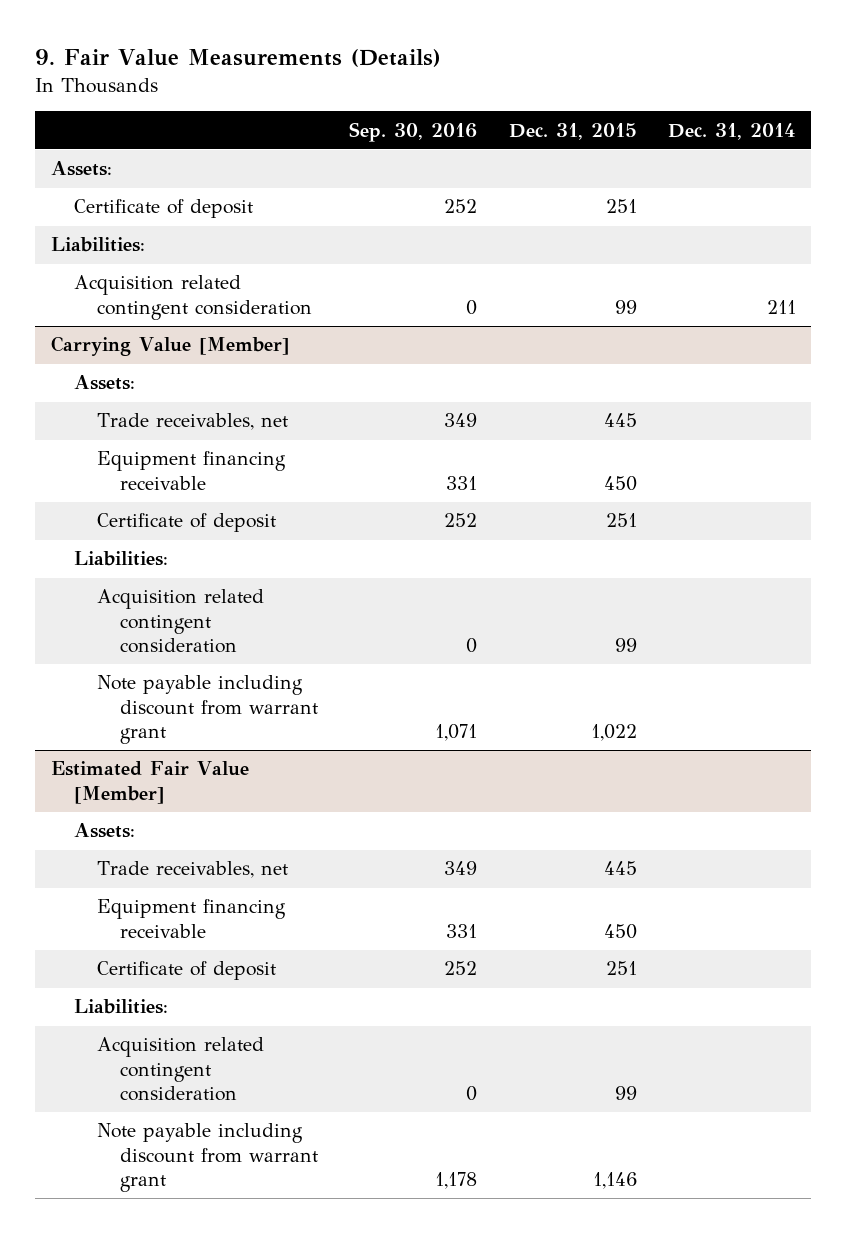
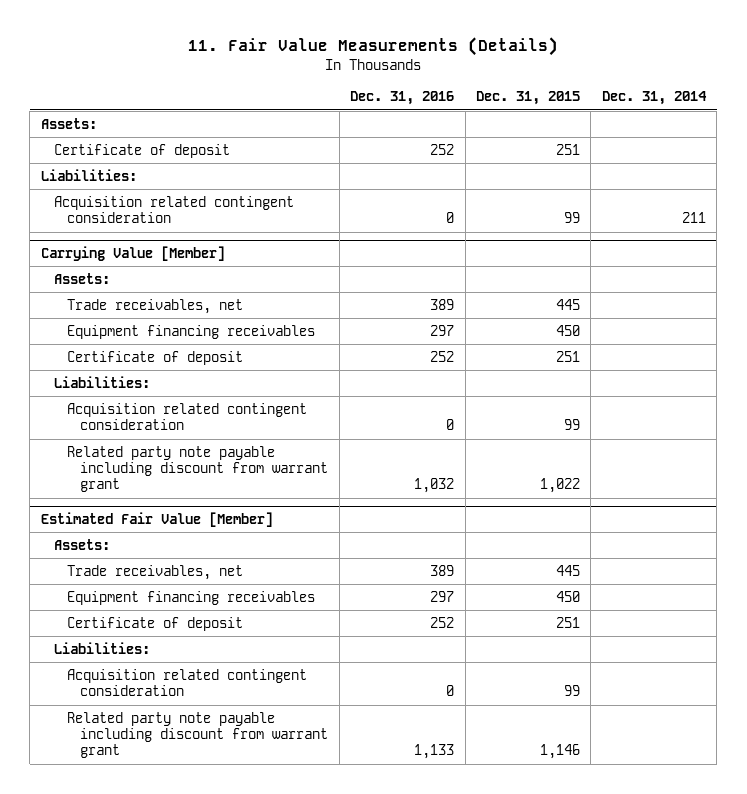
[35,49,442,68] 9. Fair Value Measurements (Details) -> [188,37,559,57] 11. Fair Value Measurements (Details)
[349,121,478,142] Sep. 30, 2016 -> none
none -> [350,91,455,106] Dec. 31, 2016
[97,451,287,490] Equipment financing receivable -> [67,324,316,339] Equipment financing receivables
[97,675,319,745] Note payable including discount from warrant grant -> [67,445,329,493] Related party note payable including discount from warrant grant
[97,899,287,938] Equipment financing receivable -> [67,590,316,605] Equipment financing receivables
[97,1123,319,1193] Note payable including discount from warrant grant -> [67,711,329,759] Related party note payable including discount from warrant grant

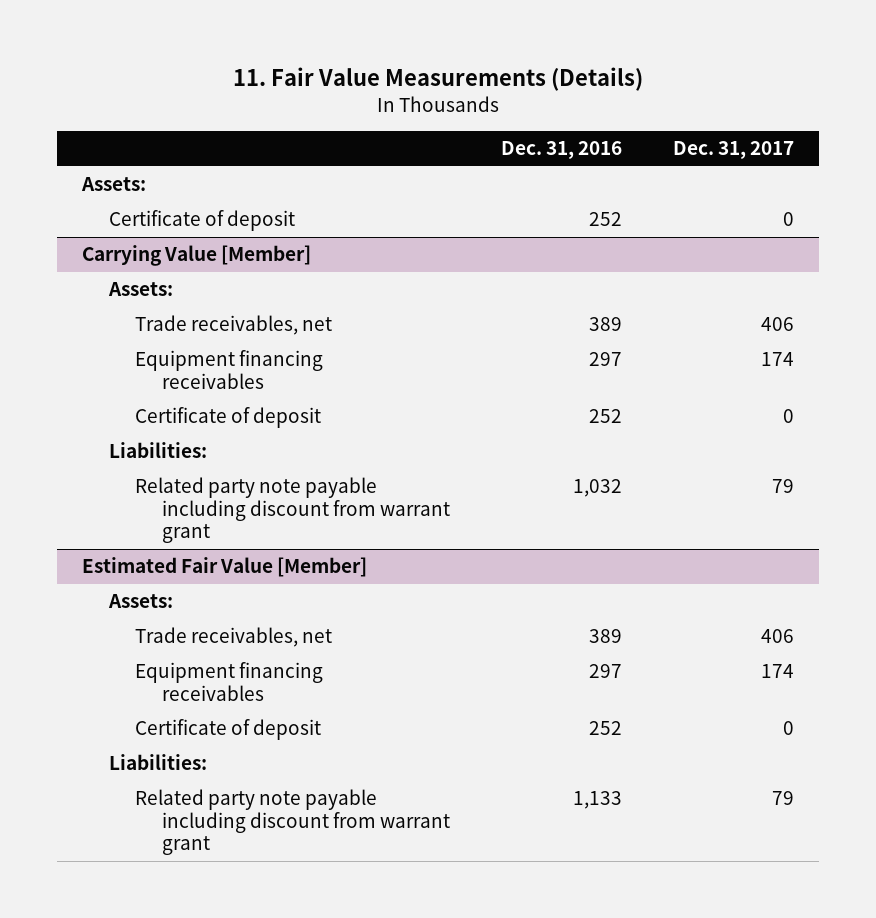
[476,91,581,106] Dec. 31, 2015 -> none
[601,91,707,106] Dec. 31, 2014 -> none
none -> [672,141,794,160] Dec. 31, 2017
[40,168,137,181] Liabilities: -> none
[53,195,294,224] Acquisition related contingent consideration -> none
[67,402,308,431] Acquisition related contingent consideration -> none
[67,668,308,697] Acquisition related contingent consideration -> none

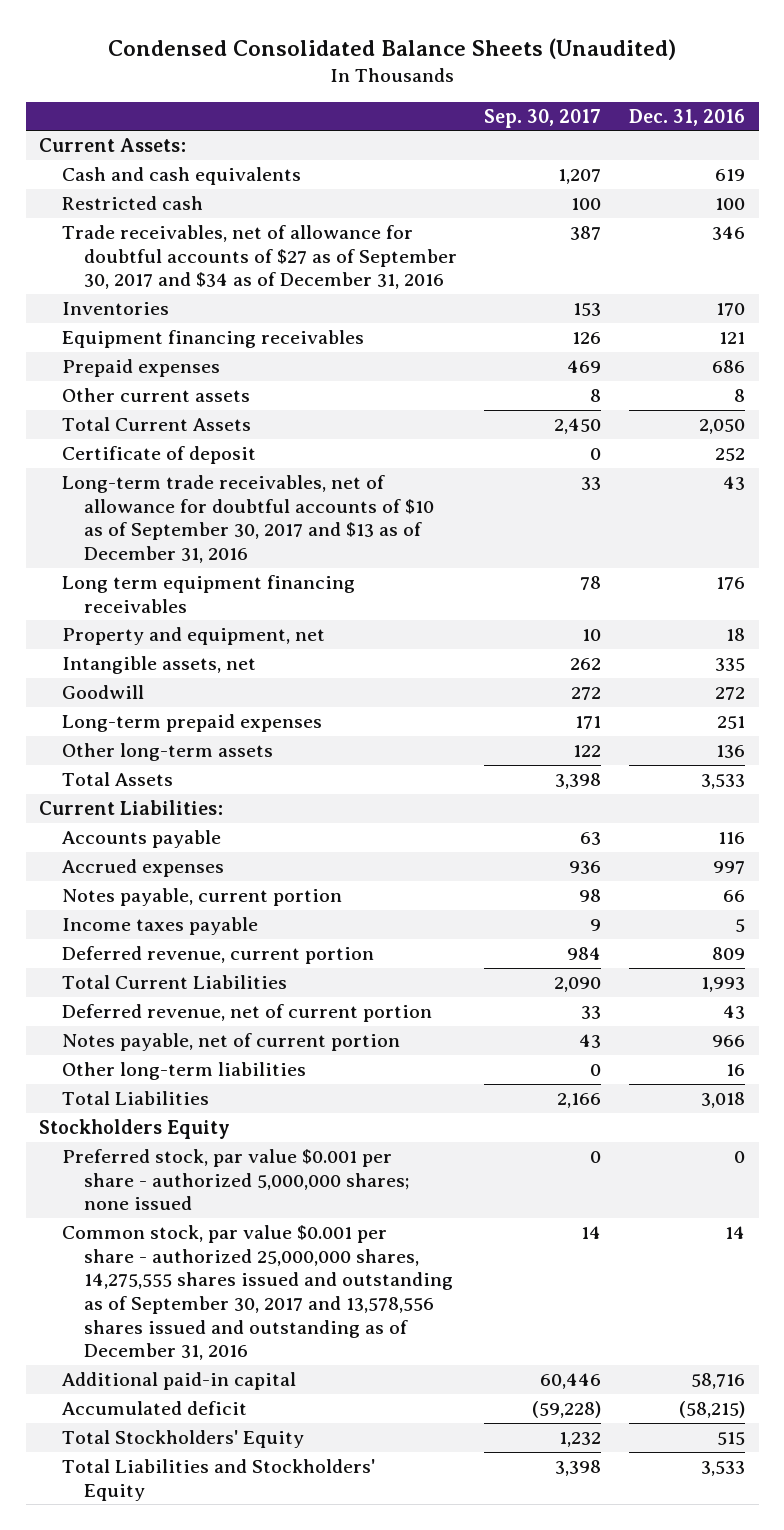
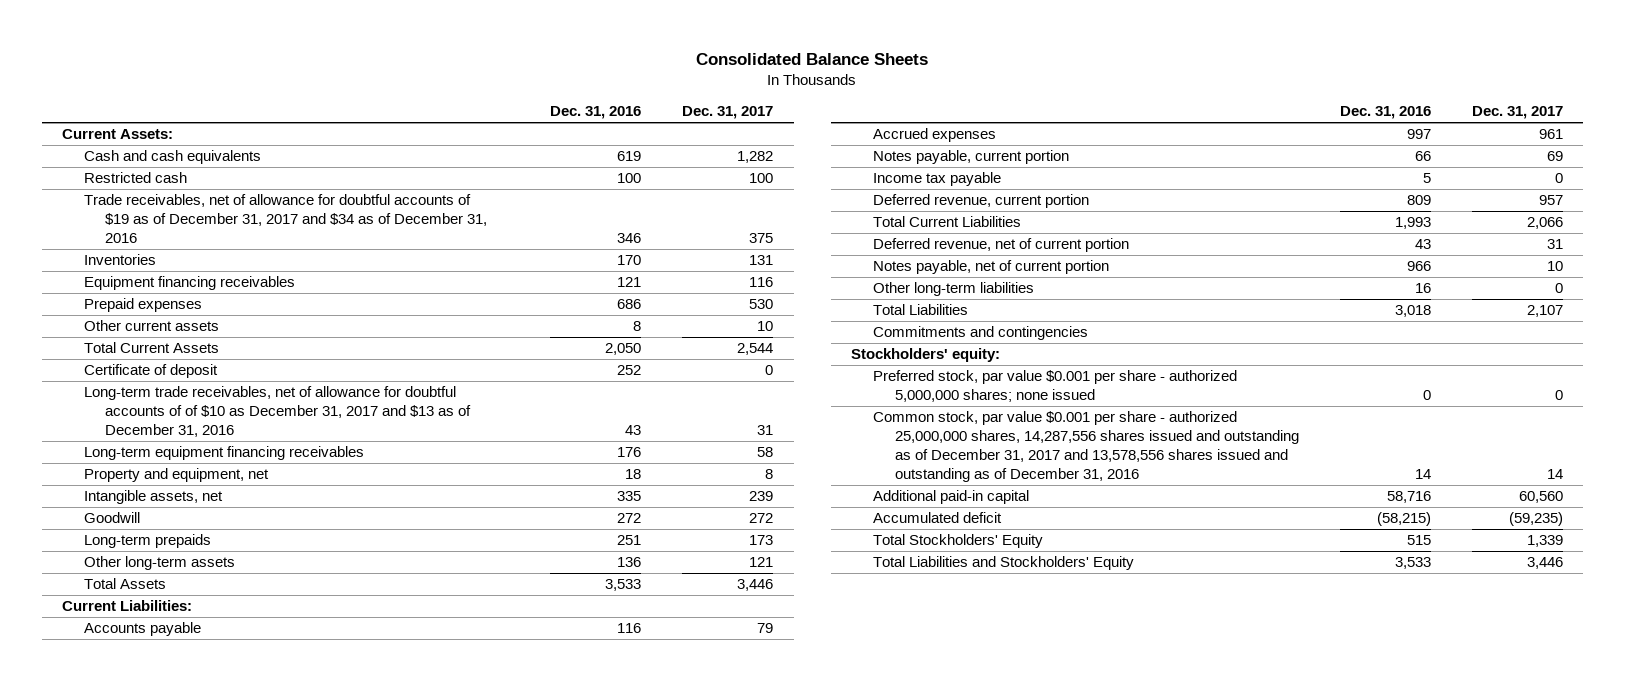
[108,37,677,60] Condensed Consolidated Balance Sheets (Unaudited) -> [696,52,929,65] Consolidated Balance Sheets
[484,108,602,128] Sep. 30, 2017 -> none
none -> [682,106,774,120] Dec. 31, 2017
[61,225,457,290] Trade receivables, net of allowance for doubtful accounts of $27 as of September 30, 2017 and $34 as of December 31, 2016 -> [83,194,488,244] Trade receivables, net of allowance for doubtful accounts of $19 as of December 31, 2017 and $34 as of December 31, 2016
[61,475,434,563] Long-term trade receivables, net of allowance for doubtful accounts of $10 as of September 30, 2017 and $13 as of December 31, 2016 -> [83,386,472,438] Long-term trade receivables, net of allowance for doubtful accounts of of $10 as December 31, 2017 and $13 as of December 31, 2016
[61,575,355,613] Long term equipment financing receivables -> [83,446,364,461] Long-term equipment financing receivables
[61,714,322,733] Long-term prepaid expenses -> [83,534,211,549] Long-term prepaids
[61,917,258,936] Income taxes payable -> [873,172,1002,187] Income tax payable
none -> [873,326,1089,341] Commitments and contingencies
[39,1119,231,1140] Stockholders Equity -> [851,348,1001,363] Stockholders' equity:
[61,1225,453,1361] Common stock, par value $0.001 per share - authorized 25,000,000 shares, 14,275,555 shares issued and outstanding as of September 30, 2017 and 13,578,556 shares issued and outstanding as of December 31, 2016 -> [873,411,1299,482] Common stock, par value $0.001 per share - authorized 25,000,000 shares, 14,287,556 shares issued and outstanding as of December 31, 2017 and 13,578,556 shares issued and outstanding as of December 31, 2016

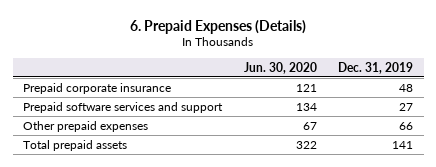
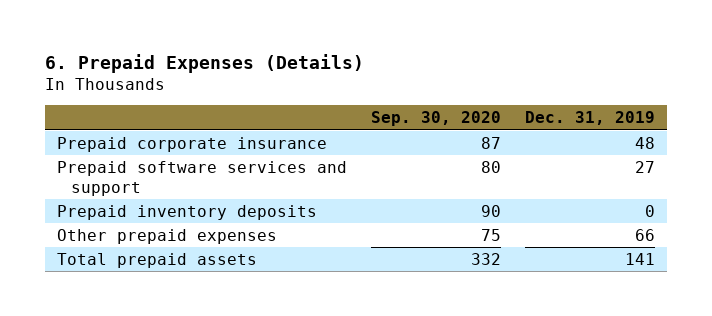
[243,61,317,74] Jun. 30, 2020 -> none
none -> [371,111,502,127] Sep. 30, 2020
none -> [57,204,318,220] Prepaid inventory deposits

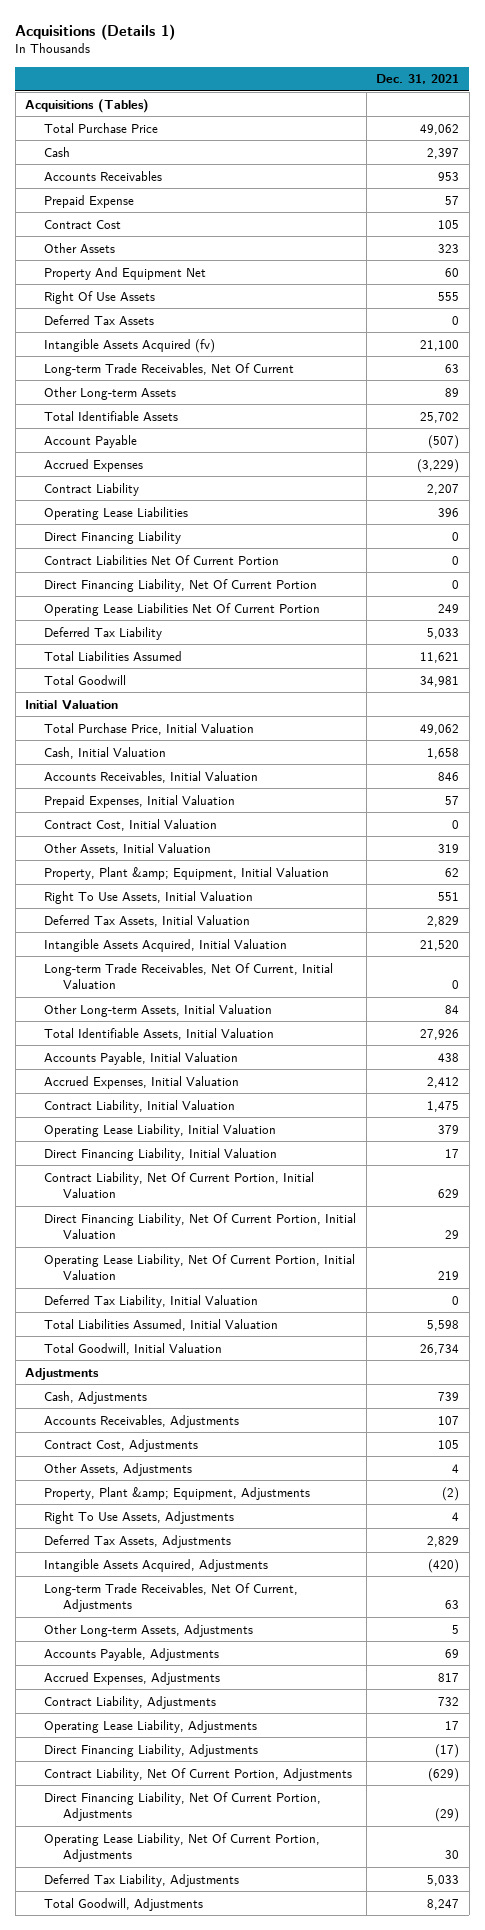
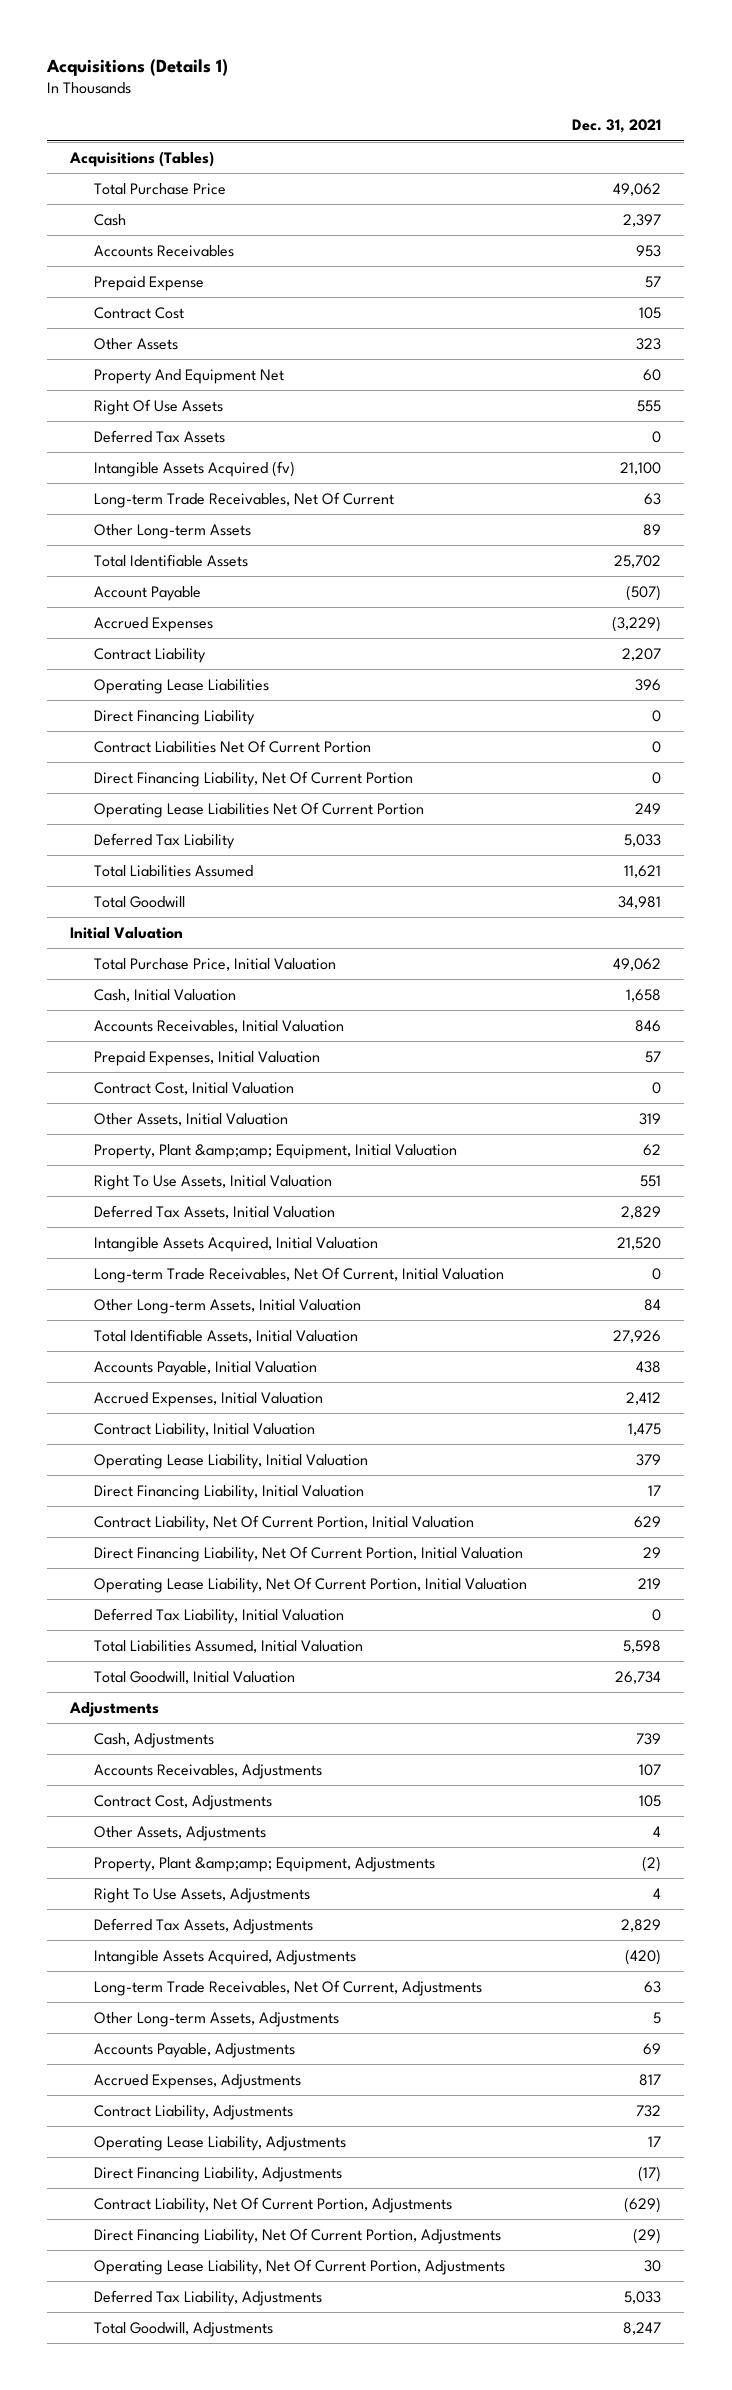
[44,866,330,880] Property, Plant &amp; Equipment, Initial Valuation -> [93,1143,457,1159] Property, Plant &amp;amp; Equipment, Initial Valuation
[44,1486,311,1500] Property, Plant &amp; Equipment, Adjustments -> [93,1856,435,1872] Property, Plant &amp;amp; Equipment, Adjustments

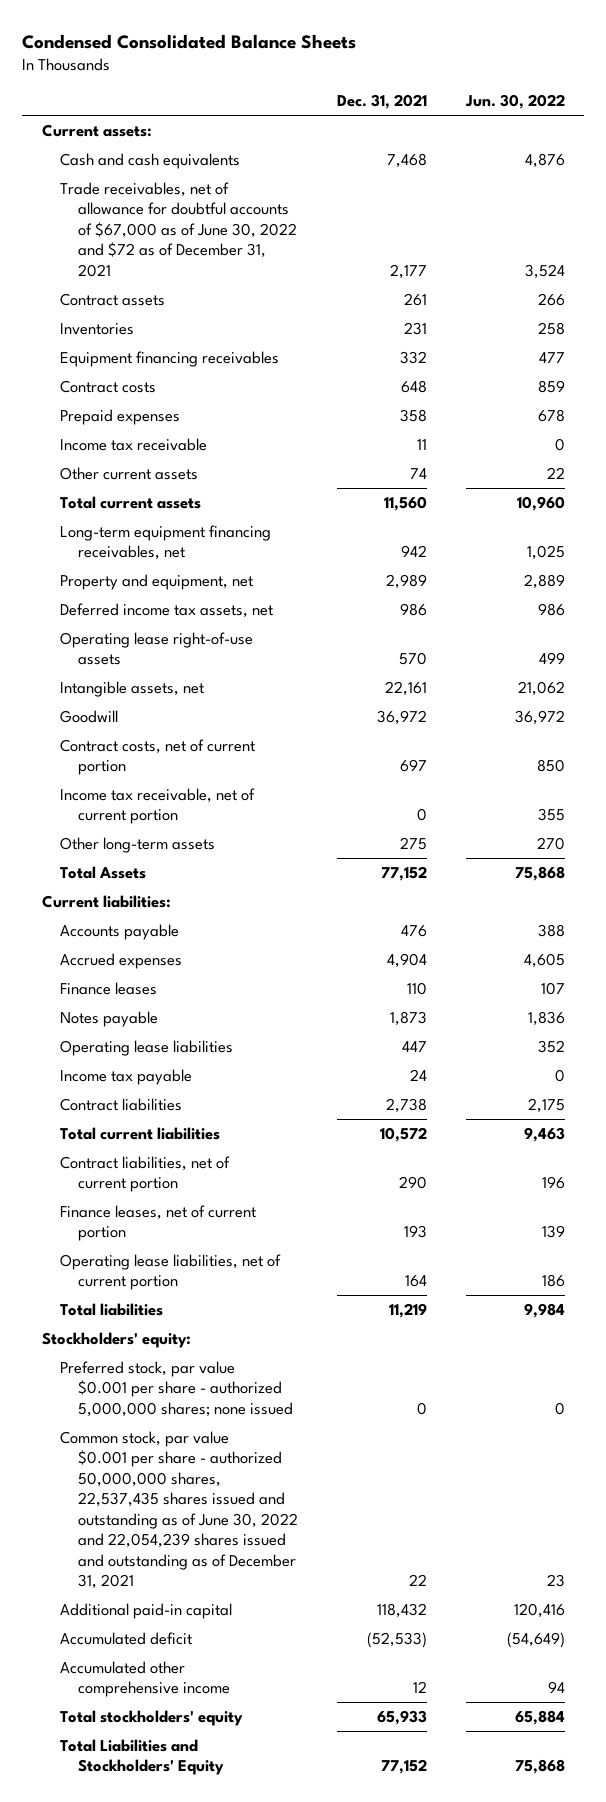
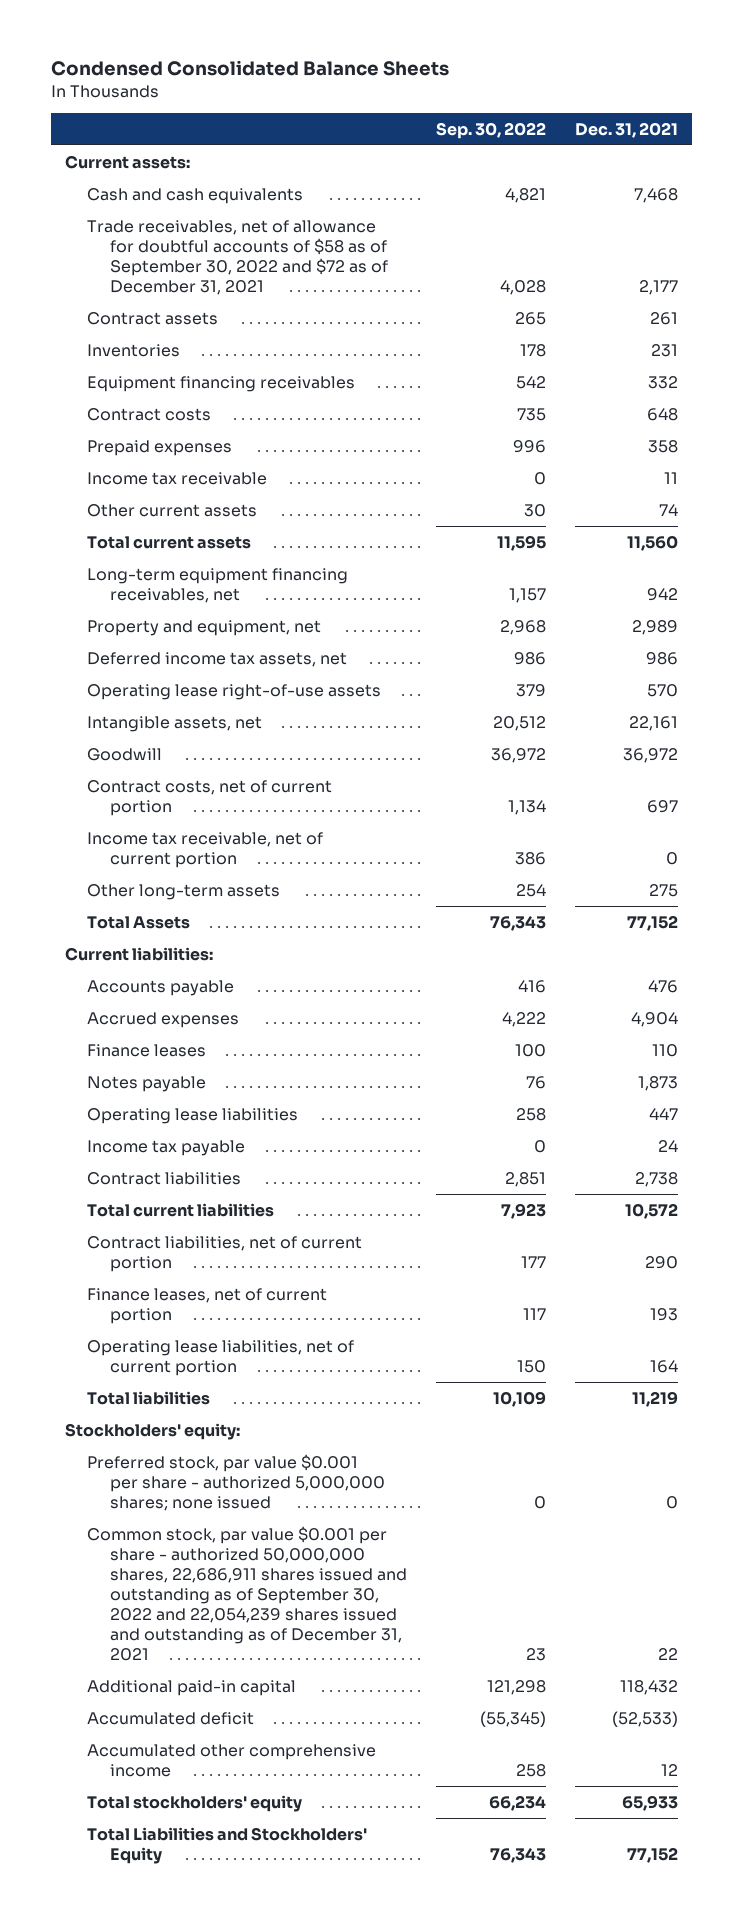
[464,94,565,110] Jun. 30, 2022 -> none
none -> [435,121,546,139] Sep. 30, 2022
[59,181,297,277] Trade receivables, net of allowance for doubtful accounts of $67,000 as of June 30, 2022 and $72 as of December 31, 2021 -> [87,219,388,295] Trade receivables, net of allowance for doubtful accounts of $58 as of September 30, 2022 and $72 as of December 31, 2021
[59,1430,298,1590] Common stock, par value $0.001 per share - authorized 50,000,000 shares, 22,537,435 shares issued and outstanding as of June 30, 2022 and 22,054,239 shares issued and outstanding as of December 31, 2021 -> [87,1525,407,1661] Common stock, par value $0.001 per share - authorized 50,000,000 shares, 22,686,911 shares issued and outstanding as of September 30, 2022 and 22,054,239 shares issued and outstanding as of December 31, 2021

